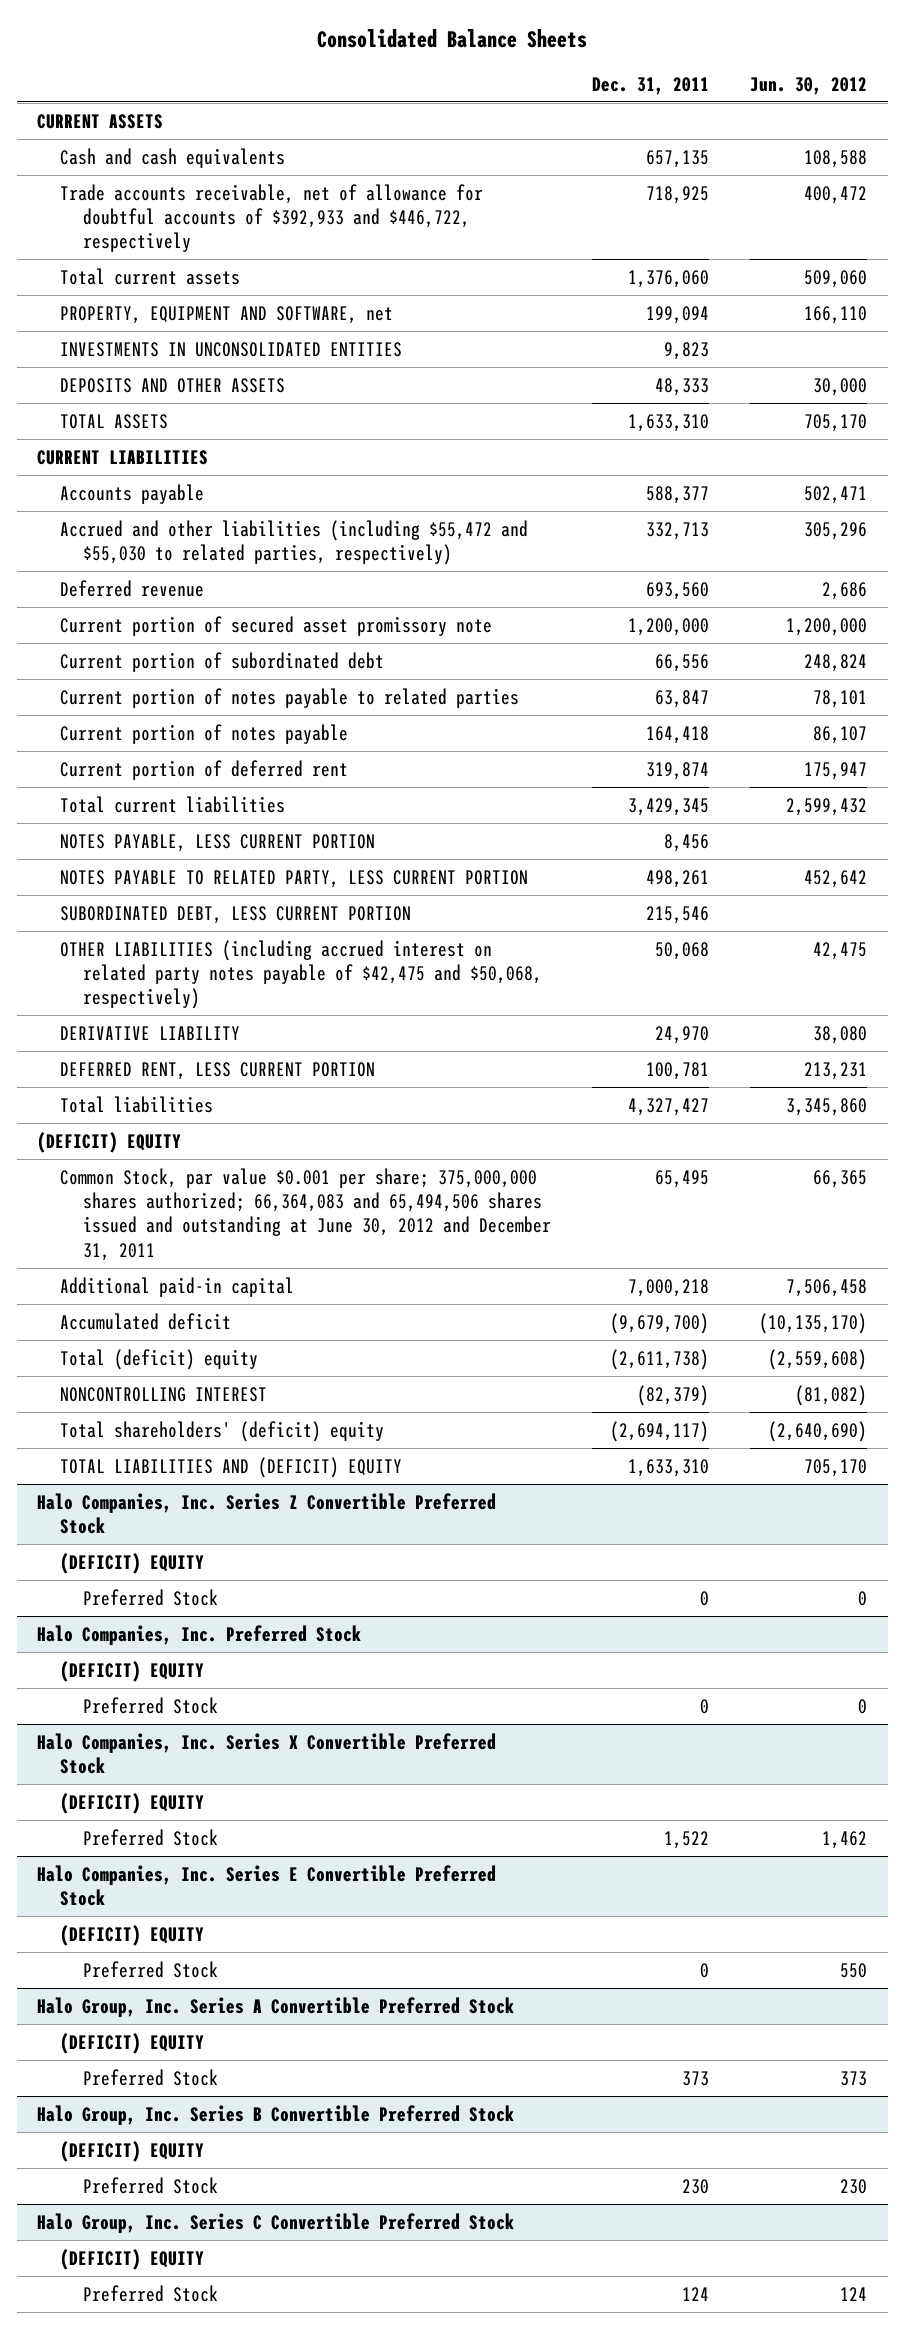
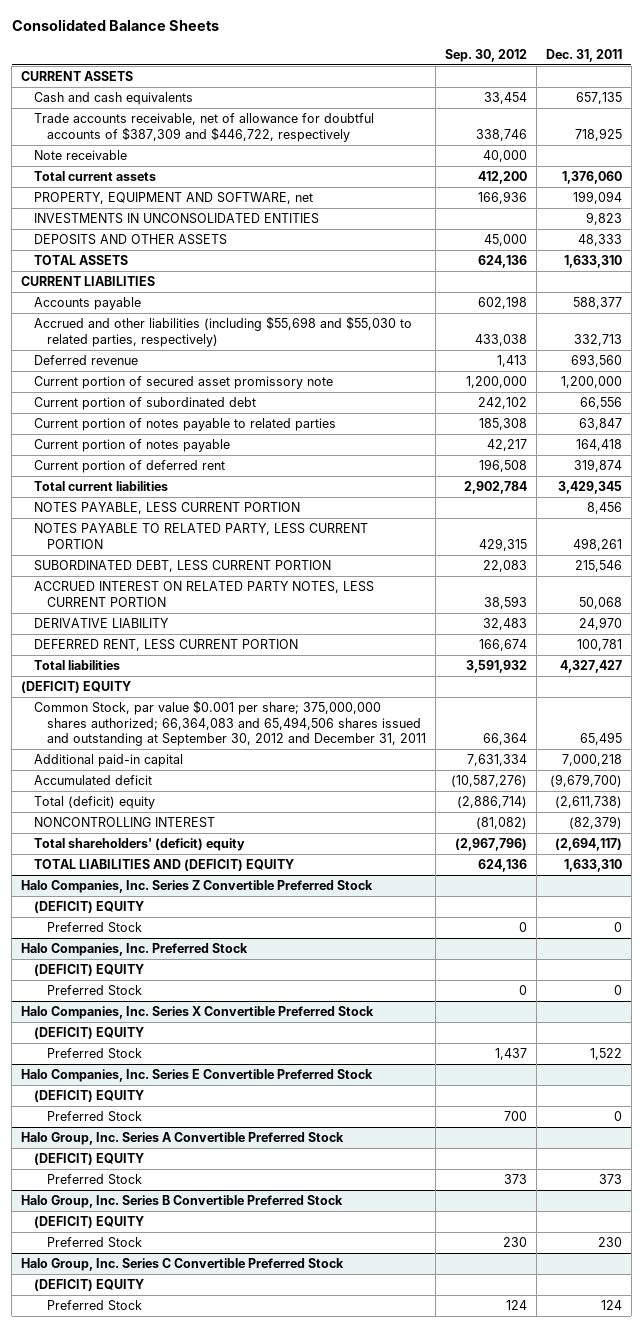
[750,76,868,95] Jun. 30, 2012 -> none
none -> [444,49,527,63] Sep. 30, 2012
[60,183,484,253] Trade accounts receivable, net of allowance for doubtful accounts of $392,933 and $446,722, respectively -> [34,112,375,142] Trade accounts receivable, net of allowance for doubtful accounts of $387,309 and $446,722, respectively
none -> [34,149,128,160] Note receivable
[60,519,529,565] Accrued and other liabilities (including $55,472 and $55,030 to related parties, respectively) -> [34,315,413,347] Accrued and other liabilities (including $55,698 and $55,030 to related parties, respectively)
[60,939,543,1010] OTHER LIABILITIES (including accrued interest on related party notes payable of $42,475 and $50,068, respectively) -> [34,580,375,607] ACCRUED INTEREST ON RELATED PARTY NOTES, LESS CURRENT PORTION
[60,1167,552,1261] Common Stock, par value $0.001 per share; 375,000,000 shares authorized; 66,364,083 and 65,494,506 shares issued and outstanding at June 30, 2012 and December 31, 2011 -> [34,699,426,747] Common Stock, par value $0.001 per share; 375,000,000 shares authorized; 66,364,083 and 65,494,506 shares issued and outstanding at September 30, 2012 and December 31, 2011

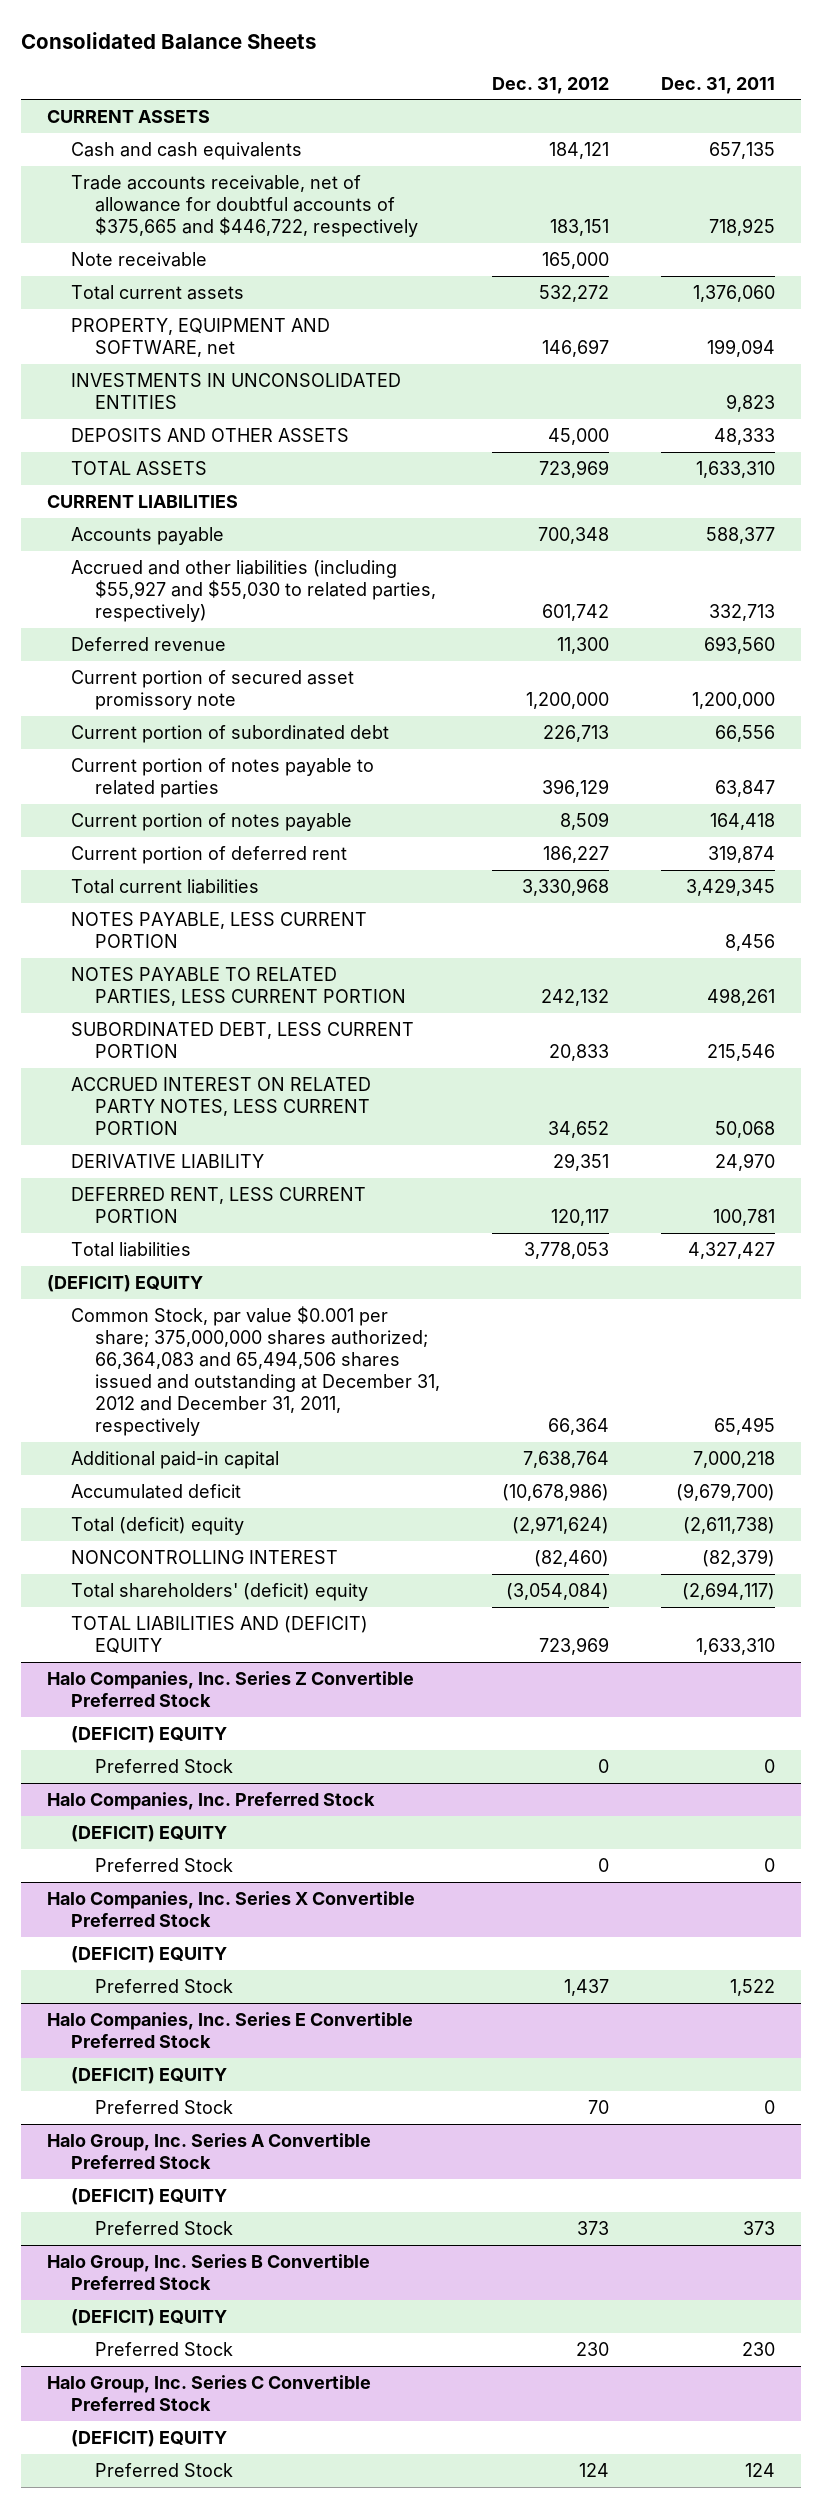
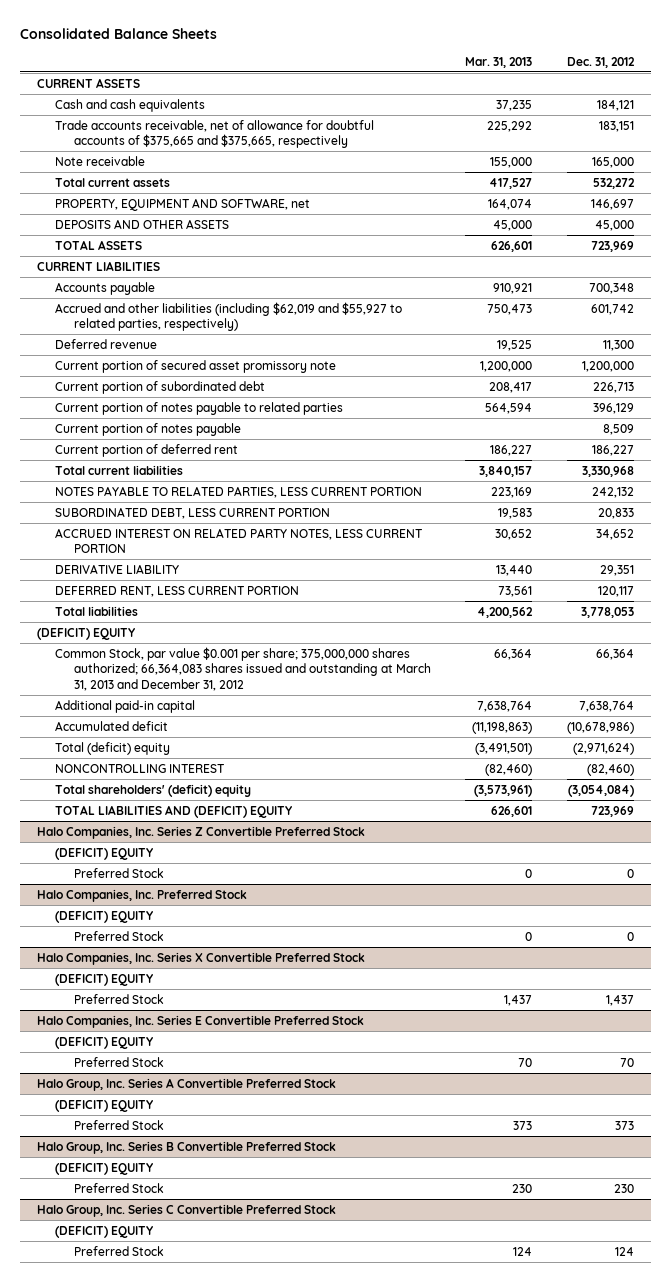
[661,76,776,94] Dec. 31, 2011 -> none
none -> [465,56,533,68] Mar. 31, 2013
[70,174,418,237] Trade accounts receivable, net of allowance for doubtful accounts of $375,665 and $446,722, respectively -> [55,119,375,149] Trade accounts receivable, net of allowance for doubtful accounts of $375,665 and $375,665, respectively
[70,372,401,409] INVESTMENTS IN UNCONSOLIDATED ENTITIES -> none
[70,559,436,622] Accrued and other liabilities (including $55,927 and $55,030 to related parties, respectively) -> [55,301,403,332] Accrued and other liabilities (including $62,019 and $55,927 to related parties, respectively)
[70,911,367,948] NOTES PAYABLE, LESS CURRENT PORTION -> none
[70,1305,440,1436] Common Stock, par value $0.001 per share; 375,000,000 shares authorized; 66,364,083 and 65,494,506 shares issued and outstanding at December 31, 2012 and December 31, 2011, respectively -> [55,646,431,691] Common Stock, par value $0.001 per share; 375,000,000 shares authorized; 66,364,083 shares issued and outstanding at March 31, 2013 and December 31, 2012

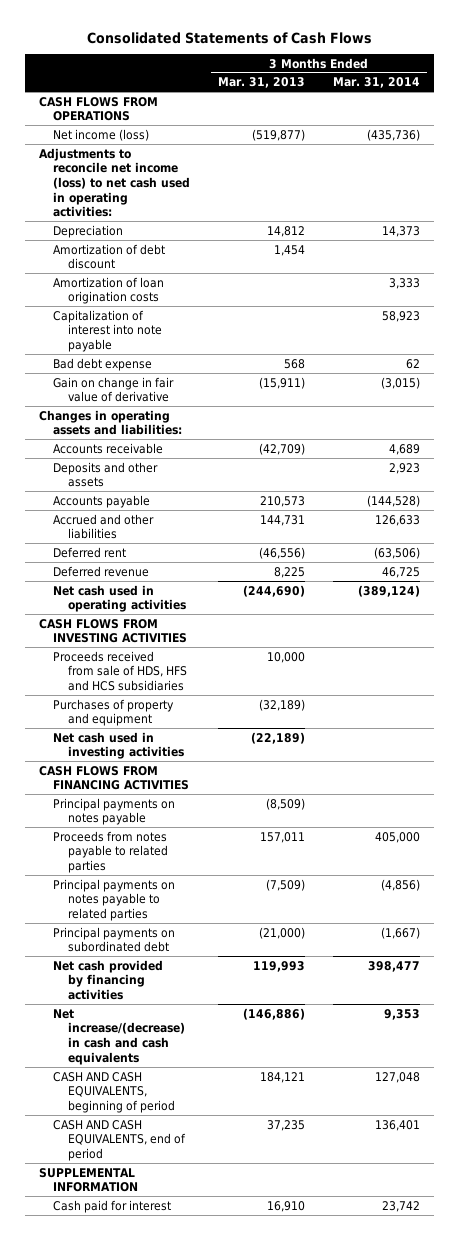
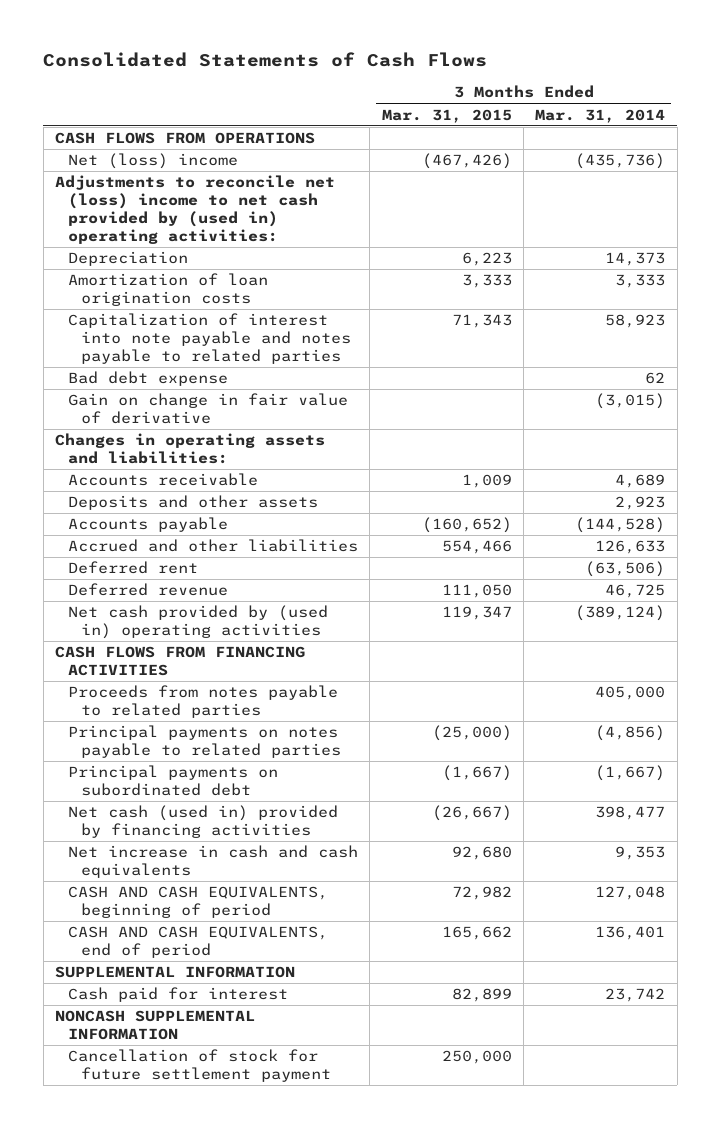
[218,77,306,89] Mar. 31, 2013 -> none
none -> [381,108,512,123] Mar. 31, 2015
[53,128,150,141] Net income (loss) -> [68,153,239,170] Net (loss) income
[38,147,191,218] Adjustments to reconcile net income (loss) to net cash used in operating activities: -> [55,175,336,245] Adjustments to reconcile net (loss) income to net cash provided by (used in) operating activities:
[53,243,166,270] Amortization of debt discount -> none
[53,309,162,352] Capitalization of interest into note payable -> [68,313,351,365] Capitalization of interest into note payable and notes payable to related parties
[38,618,188,644] CASH FLOWS FROM INVESTING ACTIVITIES -> none
[53,650,187,691] Proceeds received from sale of HDS, HFS and HCS subsidiaries -> none
[53,698,175,727] Purchases of property and equipment -> none
[53,731,184,760] Net cash used in investing activities -> none
[53,584,186,613] Net cash used in operating activities -> [68,605,329,640] Net cash provided by (used in) operating activities
[53,797,176,826] Principal payments on notes payable -> none
[53,959,164,1000] Net cash provided by financing activities -> [68,805,339,839] Net cash (used in) provided by financing activities
[53,1008,185,1065] Net increase/(decrease) in cash and cash equivalents -> [68,845,359,879] Net increase in cash and cash equivalents
none -> [55,1010,256,1041] NONCASH SUPPLEMENTAL INFORMATION
none -> [68,1049,331,1083] Cancellation of stock for future settlement payment

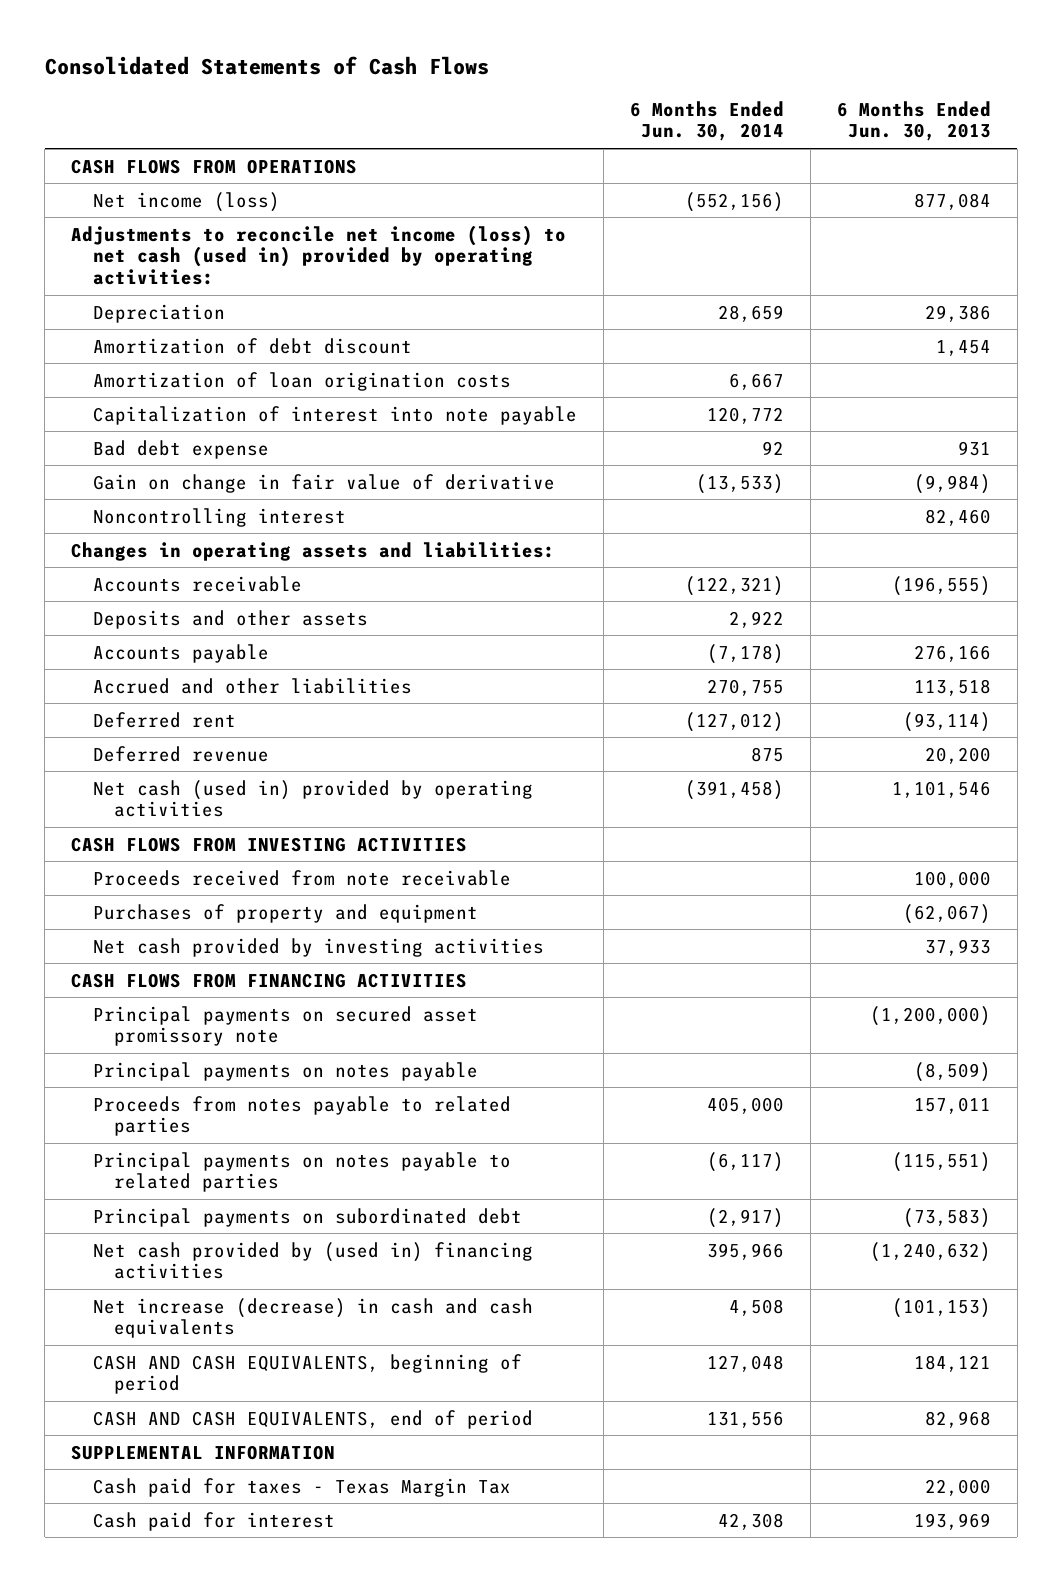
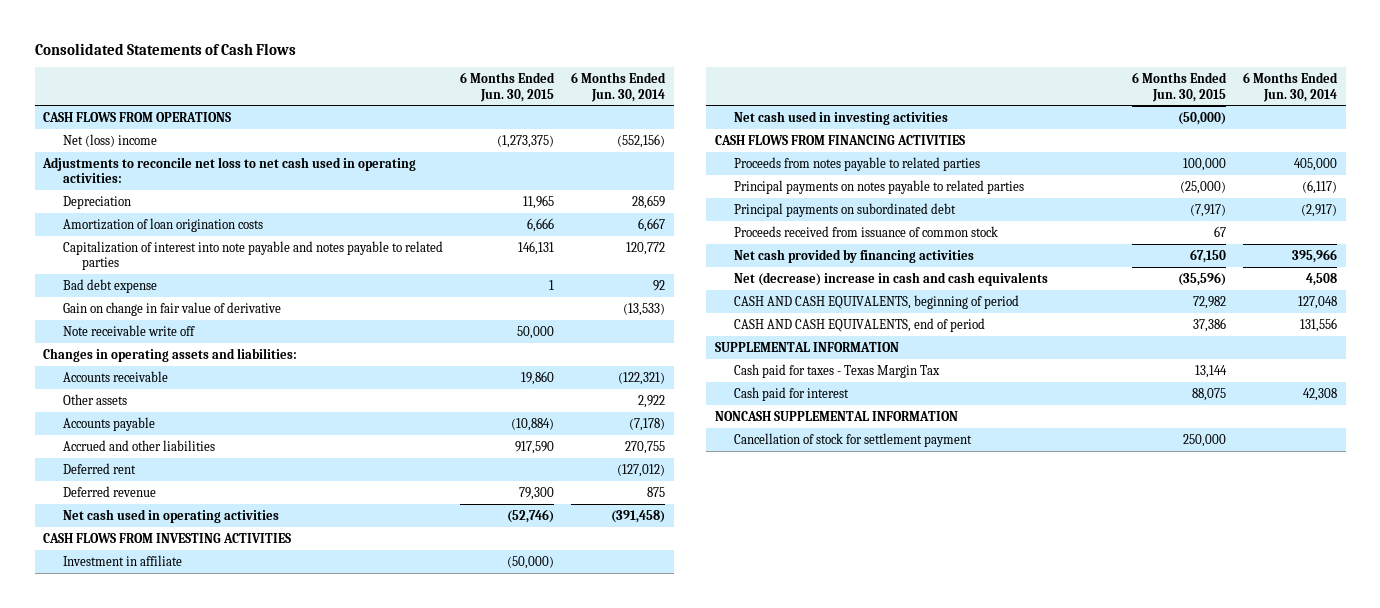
[836,100,991,142] 6 Months Ended Jun. 30, 2013 -> none
none -> [459,72,555,102] 6 Months Ended Jun. 30, 2015
[92,191,280,212] Net income (loss) -> [62,133,157,147] Net (loss) income
[71,224,567,285] Adjustments to reconcile net income (loss) to net cash (used in) provided by operating activities: -> [42,156,417,184] Adjustments to reconcile net loss to net cash used in operating activities:
[92,337,412,354] Amortization of debt discount -> none
[92,405,577,425] Capitalization of interest into note payable -> [62,240,443,271] Capitalization of interest into note payable and notes payable to related parties
[92,507,346,527] Noncontrolling interest -> none
none -> [62,324,195,336] Note receivable write off
[92,609,368,629] Deposits and other assets -> [62,393,127,405] Other assets
[92,779,533,818] Net cash (used in) provided by operating activities -> [62,508,279,523] Net cash used in operating activities
[92,869,511,886] Proceeds received from note receivable -> none
[92,903,478,923] Purchases of property and equipment -> none
none -> [62,554,182,566] Investment in affiliate
[92,937,544,957] Net cash provided by investing activities -> [734,110,949,125] Net cash used in investing activities
[92,1005,478,1047] Principal payments on secured asset promissory note -> none
[92,1061,478,1081] Principal payments on notes payable -> none
none -> [734,225,999,237] Proceeds received from issuance of common stock
[92,1241,533,1280] Net cash provided by (used in) financing activities -> [734,248,975,263] Net cash provided by financing activities
[92,1297,533,1339] Net increase (decrease) in cash and cash equivalents -> [734,271,1049,286] Net (decrease) increase in cash and cash equivalents
none -> [714,410,958,421] NONCASH SUPPLEMENTAL INFORMATION
none -> [734,432,973,447] Cancellation of stock for settlement payment

